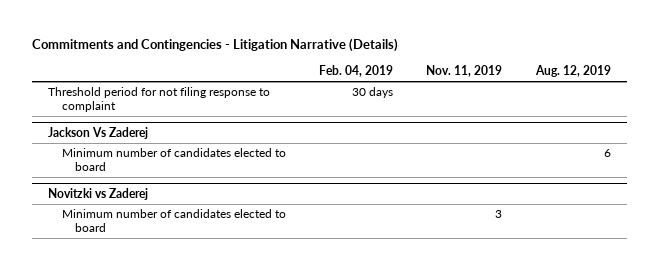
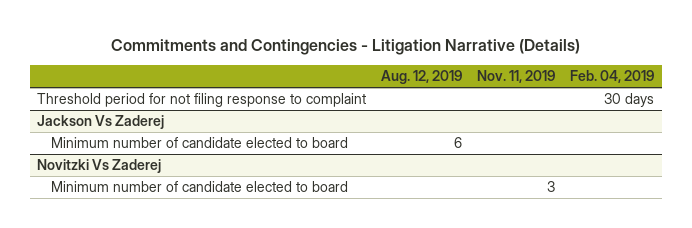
[61,148,286,171] Minimum number of candidates elected to board -> [51,137,349,149] Minimum number of candidate elected to board
[48,188,149,201] Novitzki vs Zaderej -> [37,159,162,174] Novitzki Vs Zaderej
[61,209,286,232] Minimum number of candidates elected to board -> [51,181,349,193] Minimum number of candidate elected to board

